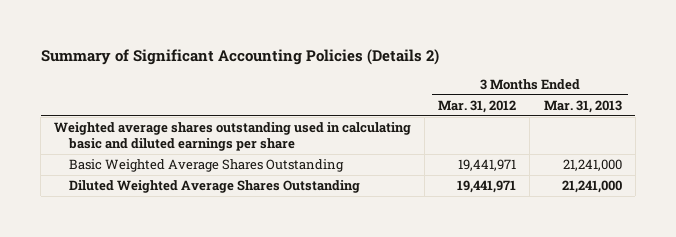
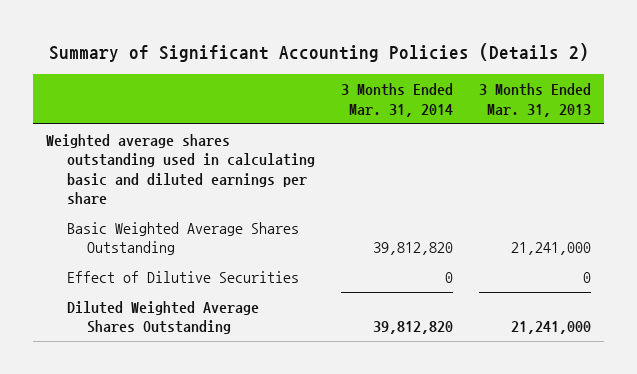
[438,99,517,113] Mar. 31, 2012 -> none
none -> [340,83,453,117] 3 Months Ended Mar. 31, 2014
none -> [66,271,299,284] Effect of Dilutive Securities

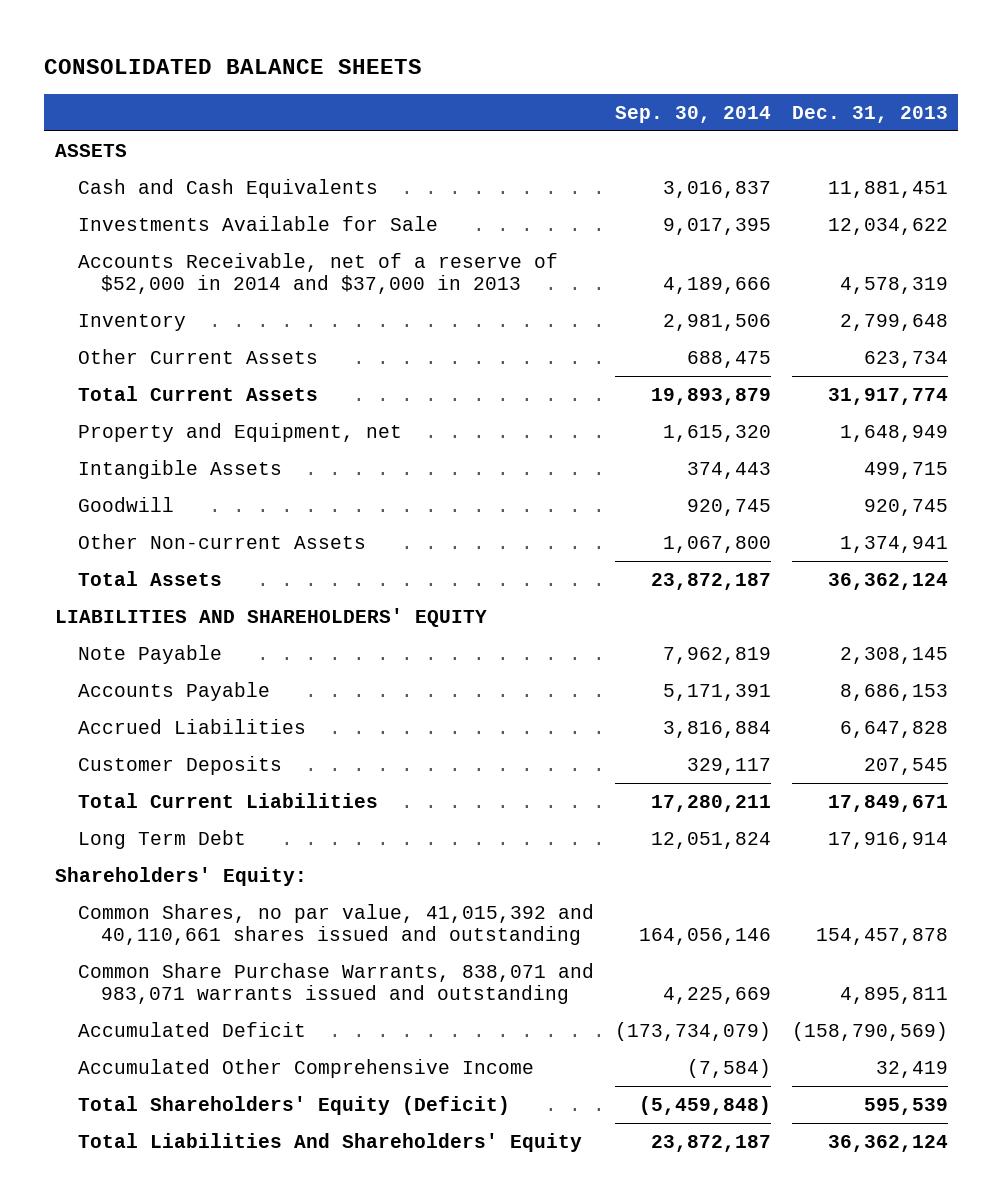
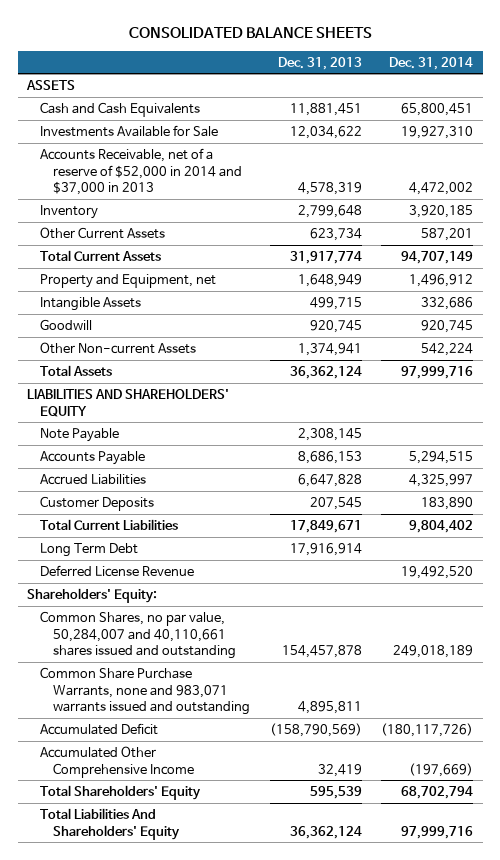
[614,105,771,123] Sep. 30, 2014 -> none
none -> [389,56,474,70] Dec. 31, 2014
none -> [40,564,195,577] Deferred License Revenue
[78,903,595,946] Common Shares, no par value, 41,015,392 and 40,110,661 shares issued and outstanding -> [40,610,237,660] Common Shares, no par value, 50,284,007 and 40,110,661 shares issued and outstanding
[78,962,595,1005] Common Share Purchase Warrants, 838,071 and 983,071 warrants issued and outstanding -> [40,666,251,716] Common Share Purchase Warrants, none and 983,071 warrants issued and outstanding
[78,1095,511,1115] Total Shareholders' Equity (Deficit) -> [40,784,202,800] Total Shareholders' Equity

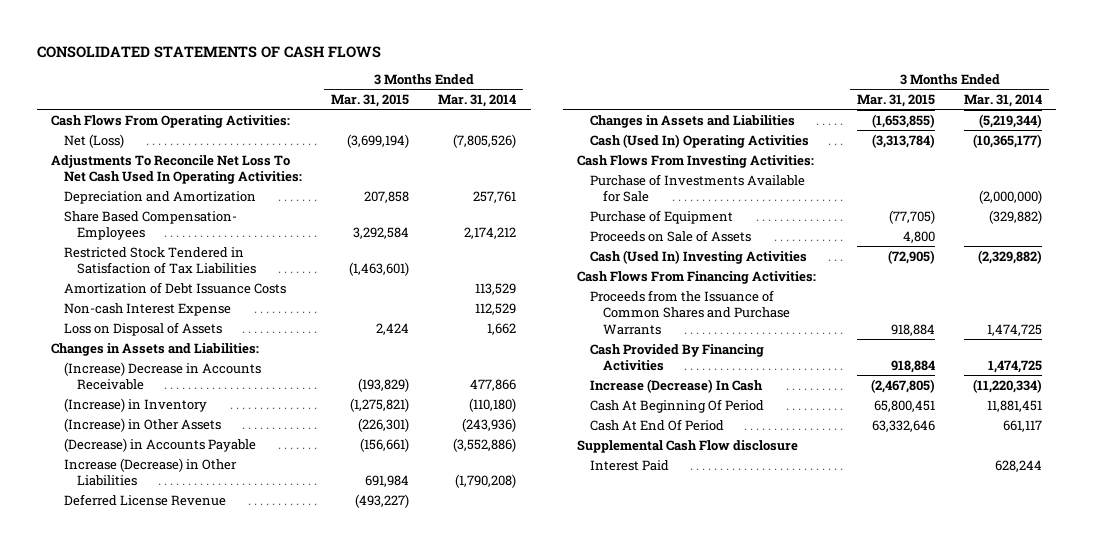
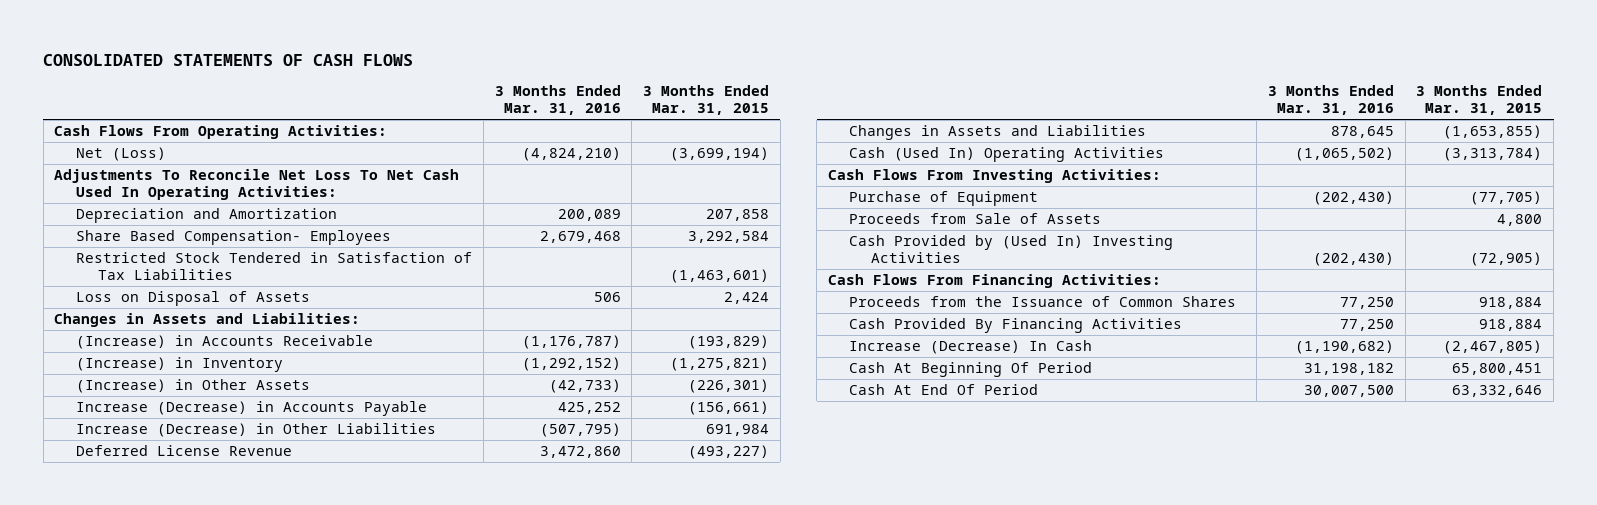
[438,93,517,107] Mar. 31, 2014 -> none
none -> [494,85,621,116] 3 Months Ended Mar. 31, 2016
[64,281,287,294] Amortization of Debt Issuance Costs -> none
[64,302,232,316] Non-cash Interest Expense -> none
[64,361,262,391] (Increase) Decrease in Accounts Receivable -> [76,335,374,350] (Increase) in Accounts Receivable
[64,437,257,452] (Decrease) in Accounts Payable -> [76,401,428,417] Increase (Decrease) in Accounts Payable
[590,173,806,203] Purchase of Investments Available for Sale -> none
[590,229,752,242] Proceeds on Sale of Assets -> [849,213,1102,225] Proceeds from Sale of Assets
[590,249,808,264] Cash (Used In) Investing Activities -> [849,235,1174,264] Cash Provided by (Used In) Investing Activities
[590,289,791,335] Proceeds from the Issuance of Common Shares and Purchase Warrants -> [849,296,1237,308] Proceeds from the Issuance of Common Shares
[577,439,799,453] Supplemental Cash Flow disclosure -> none
[590,459,670,471] Interest Paid -> none

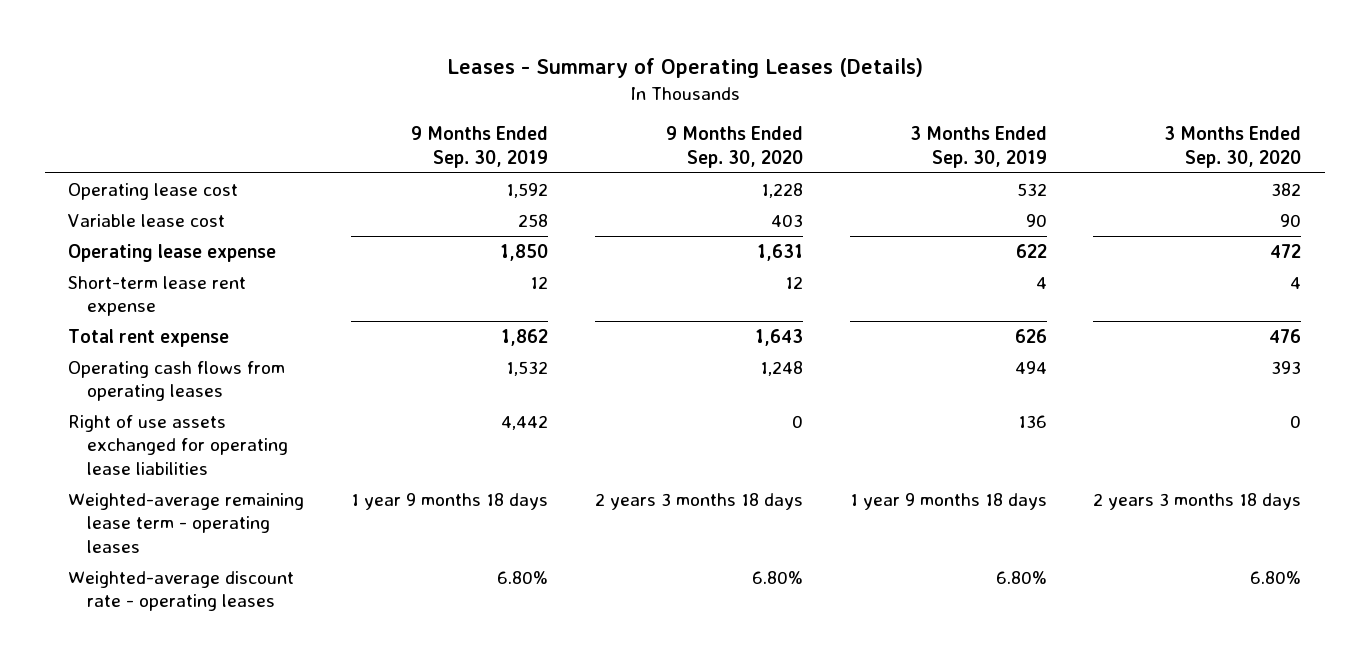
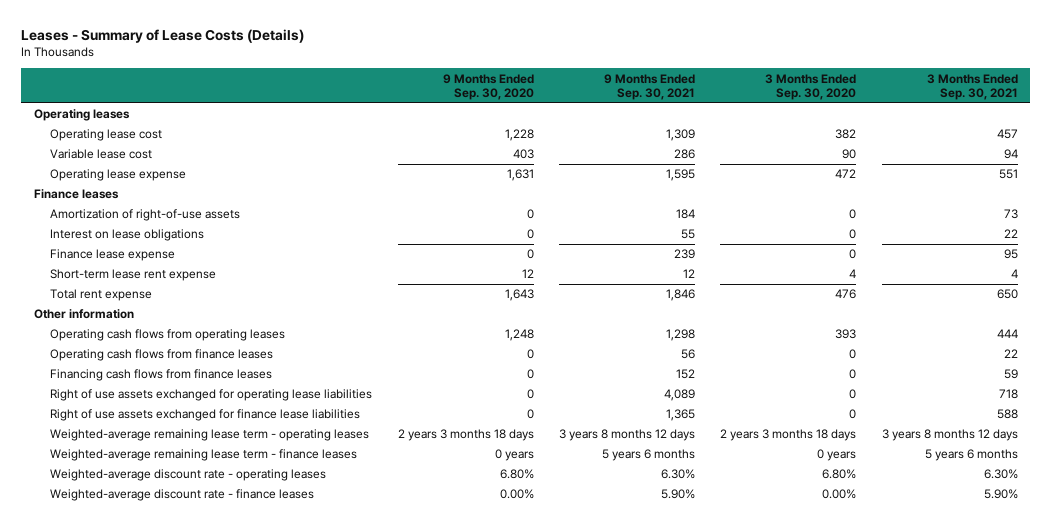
[446,58,923,79] Leases - Summary of Operating Leases (Details) -> [21,28,305,43] Leases - Summary of Lease Costs (Details)
[411,126,549,168] 9 Months Ended Sep. 30, 2019 -> none
[909,126,1047,168] 3 Months Ended Sep. 30, 2019 -> none
none -> [603,73,695,101] 9 Months Ended Sep. 30, 2021
none -> [926,73,1018,101] 3 Months Ended Sep. 30, 2021
none -> [33,109,130,122] Operating leases
none -> [33,189,119,200] Finance leases
none -> [50,209,241,222] Amortization of right-of-use assets
none -> [50,229,205,242] Interest on lease obligations
none -> [50,249,176,262] Finance lease expense
none -> [33,309,134,320] Other information
none -> [50,349,274,362] Operating cash flows from finance leases
none -> [50,369,273,382] Financing cash flows from finance leases
none -> [50,409,361,422] Right of use assets exchanged for finance lease liabilities
none -> [50,449,358,462] Weighted-average remaining lease term - finance leases
none -> [50,489,315,502] Weighted-average discount rate - finance leases

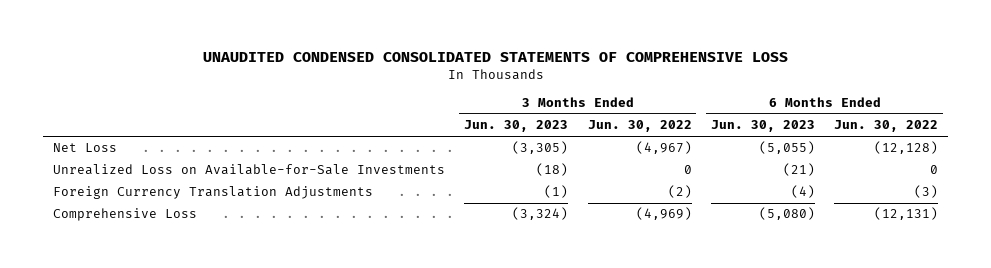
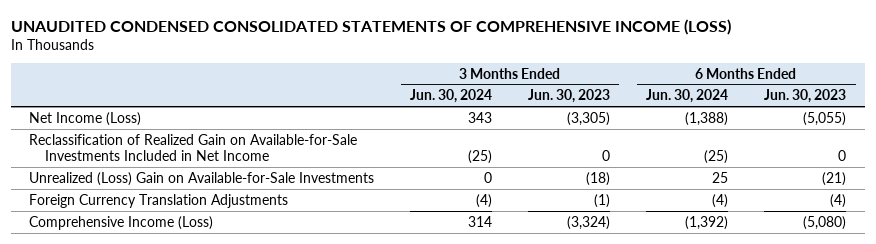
[202,52,788,63] UNAUDITED CONDENSED CONSOLIDATED STATEMENTS OF COMPREHENSIVE LOSS -> [11,18,732,35] UNAUDITED CONDENSED CONSOLIDATED STATEMENTS OF COMPREHENSIVE INCOME (LOSS)
[587,120,692,133] Jun. 30, 2022 -> none
[834,120,939,133] Jun. 30, 2022 -> none
none -> [410,89,493,104] Jun. 30, 2024
none -> [646,89,729,104] Jun. 30, 2024
[52,143,117,153] Net Loss -> [29,111,142,126] Net Income (Loss)
none -> [29,133,358,162] Reclassification of Realized Gain on Available-for-Sale Investments Included in Net Income
[52,164,445,176] Unrealized Loss on Available-for-Sale Investments -> [29,171,375,186] Unrealized (Loss) Gain on Available-for-Sale Investments
[52,208,197,222] Comprehensive Loss -> [29,215,214,230] Comprehensive Income (Loss)

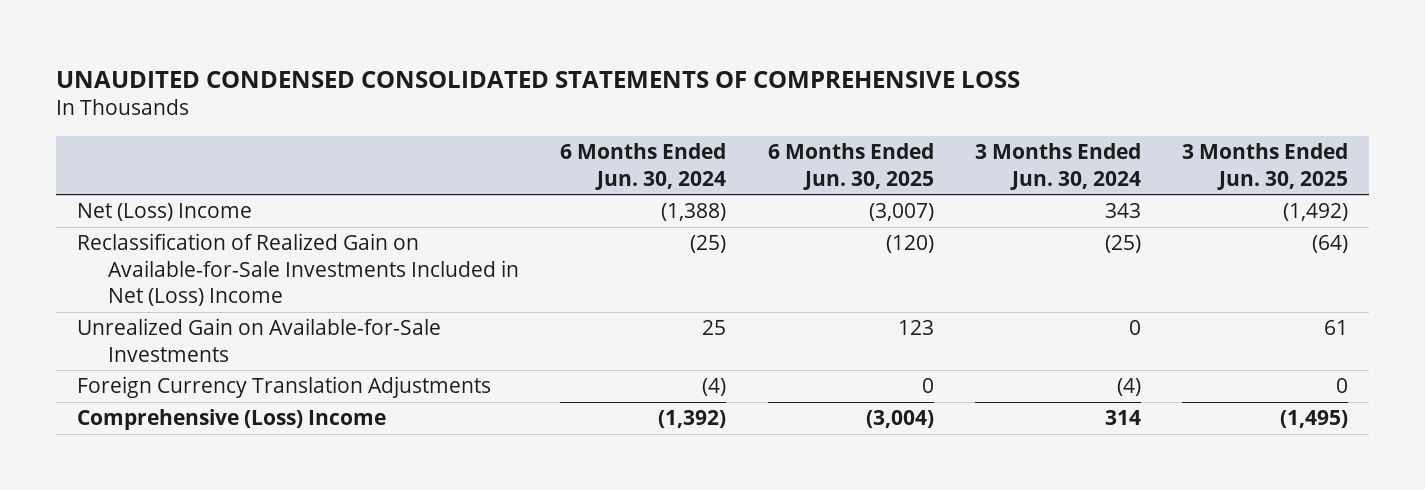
[11,18,732,35] UNAUDITED CONDENSED CONSOLIDATED STATEMENTS OF COMPREHENSIVE INCOME (LOSS) -> [55,70,1020,88] UNAUDITED CONDENSED CONSOLIDATED STATEMENTS OF COMPREHENSIVE LOSS
[528,89,611,104] Jun. 30, 2023 -> none
[764,89,847,104] Jun. 30, 2023 -> none
none -> [767,143,934,190] 6 Months Ended Jun. 30, 2025
none -> [1182,143,1349,190] 3 Months Ended Jun. 30, 2025
[29,111,142,126] Net Income (Loss) -> [76,203,252,222] Net (Loss) Income
[29,133,358,162] Reclassification of Realized Gain on Available-for-Sale Investments Included in Net Income -> [76,233,519,307] Reclassification of Realized Gain on Available-for-Sale Investments Included in Net (Loss) Income
[29,171,375,186] Unrealized (Loss) Gain on Available-for-Sale Investments -> [76,318,441,362] Unrealized Gain on Available-for-Sale Investments
[29,215,214,230] Comprehensive Income (Loss) -> [76,409,386,431] Comprehensive (Loss) Income

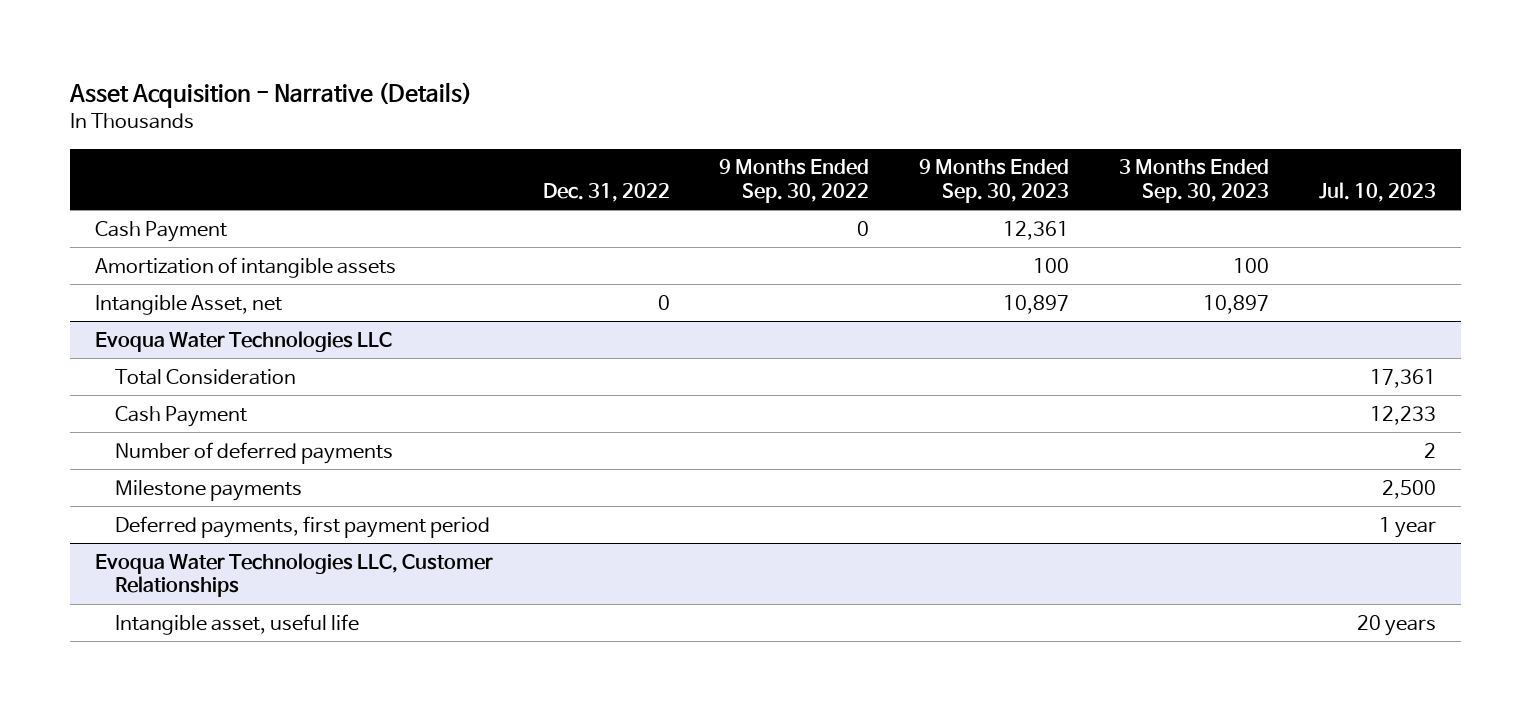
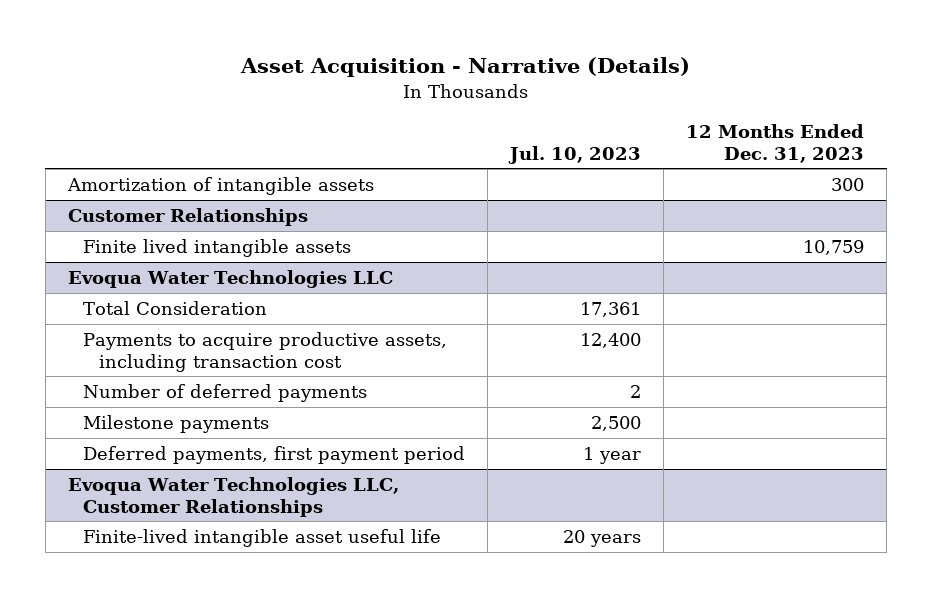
[542,182,670,202] Dec. 31, 2022 -> none
[719,159,870,203] 9 Months Ended Sep. 30, 2022 -> none
[919,159,1070,203] 9 Months Ended Sep. 30, 2023 -> none
[1119,159,1270,203] 3 Months Ended Sep. 30, 2023 -> none
none -> [686,124,865,163] 12 Months Ended Dec. 31, 2023
[94,220,227,242] Cash Payment -> none
[94,294,282,315] Intangible Asset, net -> none
none -> [67,208,308,227] Customer Relationships
none -> [83,239,352,258] Finite lived intangible assets
[115,405,248,427] Cash Payment -> none
none -> [83,332,448,372] Payments to acquire productive assets, including transaction cost
[115,613,360,635] Intangible asset, useful life -> [83,529,442,548] Finite-lived intangible asset useful life

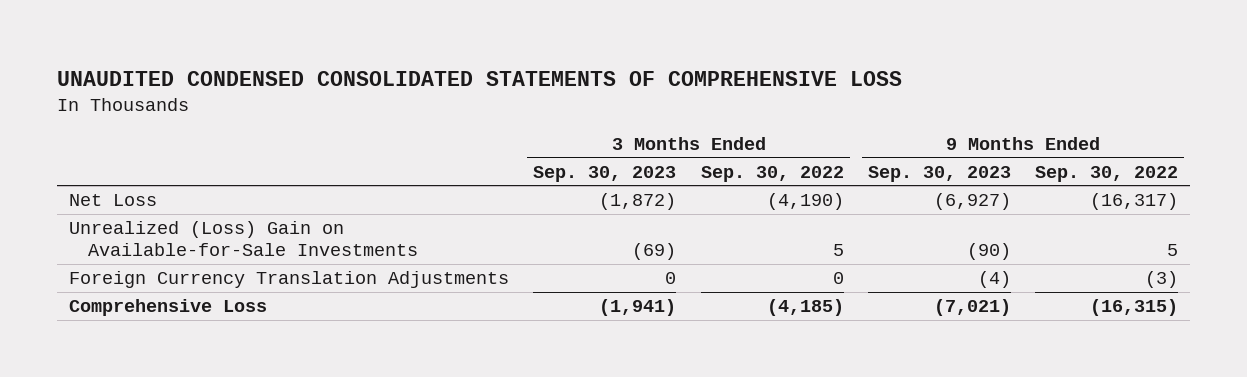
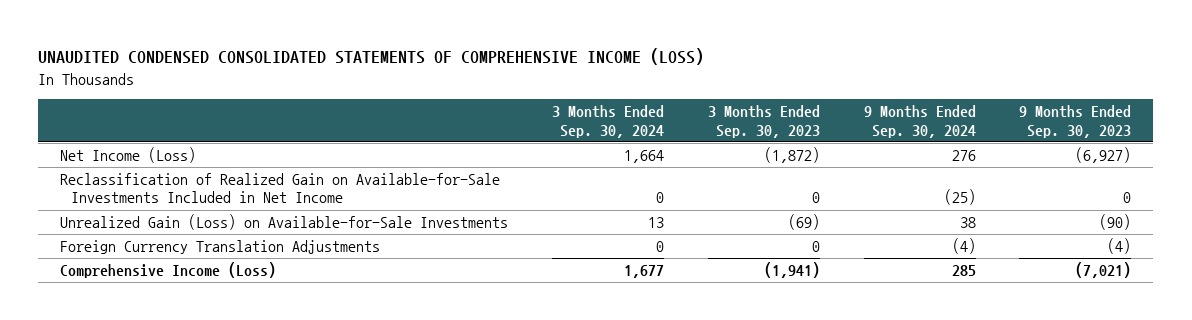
[56,71,902,87] UNAUDITED CONDENSED CONSOLIDATED STATEMENTS OF COMPREHENSIVE LOSS -> [38,48,705,66] UNAUDITED CONDENSED CONSOLIDATED STATEMENTS OF COMPREHENSIVE INCOME (LOSS)
[700,165,844,182] Sep. 30, 2022 -> none
[1035,165,1179,182] Sep. 30, 2022 -> none
none -> [551,105,664,138] 3 Months Ended Sep. 30, 2024
none -> [863,105,976,138] 9 Months Ended Sep. 30, 2024
[69,193,158,206] Net Loss -> [60,147,197,164] Net Income (Loss)
none -> [60,173,501,204] Reclassification of Realized Gain on Available-for-Sale Investments Included in Net Income
[69,220,419,257] Unrealized (Loss) Gain on Available-for-Sale Investments -> [60,214,509,231] Unrealized Gain (Loss) on Available-for-Sale Investments
[69,298,268,316] Comprehensive Loss -> [60,262,277,279] Comprehensive Income (Loss)

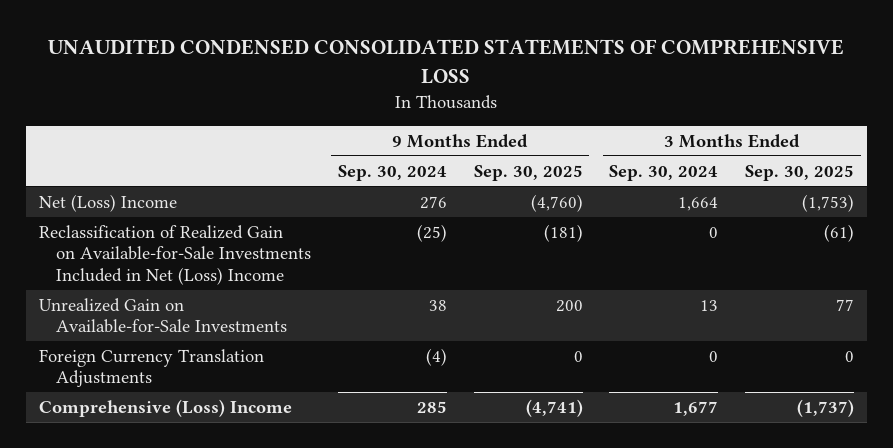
[38,48,705,66] UNAUDITED CONDENSED CONSOLIDATED STATEMENTS OF COMPREHENSIVE INCOME (LOSS) -> [48,39,845,85] UNAUDITED CONDENSED CONSOLIDATED STATEMENTS OF COMPREHENSIVE LOSS
[707,105,820,138] 3 Months Ended Sep. 30, 2023 -> none
[1019,105,1132,138] 9 Months Ended Sep. 30, 2023 -> none
none -> [473,164,583,181] Sep. 30, 2025
none -> [744,164,854,181] Sep. 30, 2025
[60,147,197,164] Net Income (Loss) -> [39,193,178,212] Net (Loss) Income
[60,173,501,204] Reclassification of Realized Gain on Available-for-Sale Investments Included in Net Income -> [39,224,312,285] Reclassification of Realized Gain on Available-for-Sale Investments Included in Net (Loss) Income
[60,214,509,231] Unrealized Gain (Loss) on Available-for-Sale Investments -> [39,297,288,334] Unrealized Gain on Available-for-Sale Investments
[60,262,277,279] Comprehensive Income (Loss) -> [39,398,293,417] Comprehensive (Loss) Income

